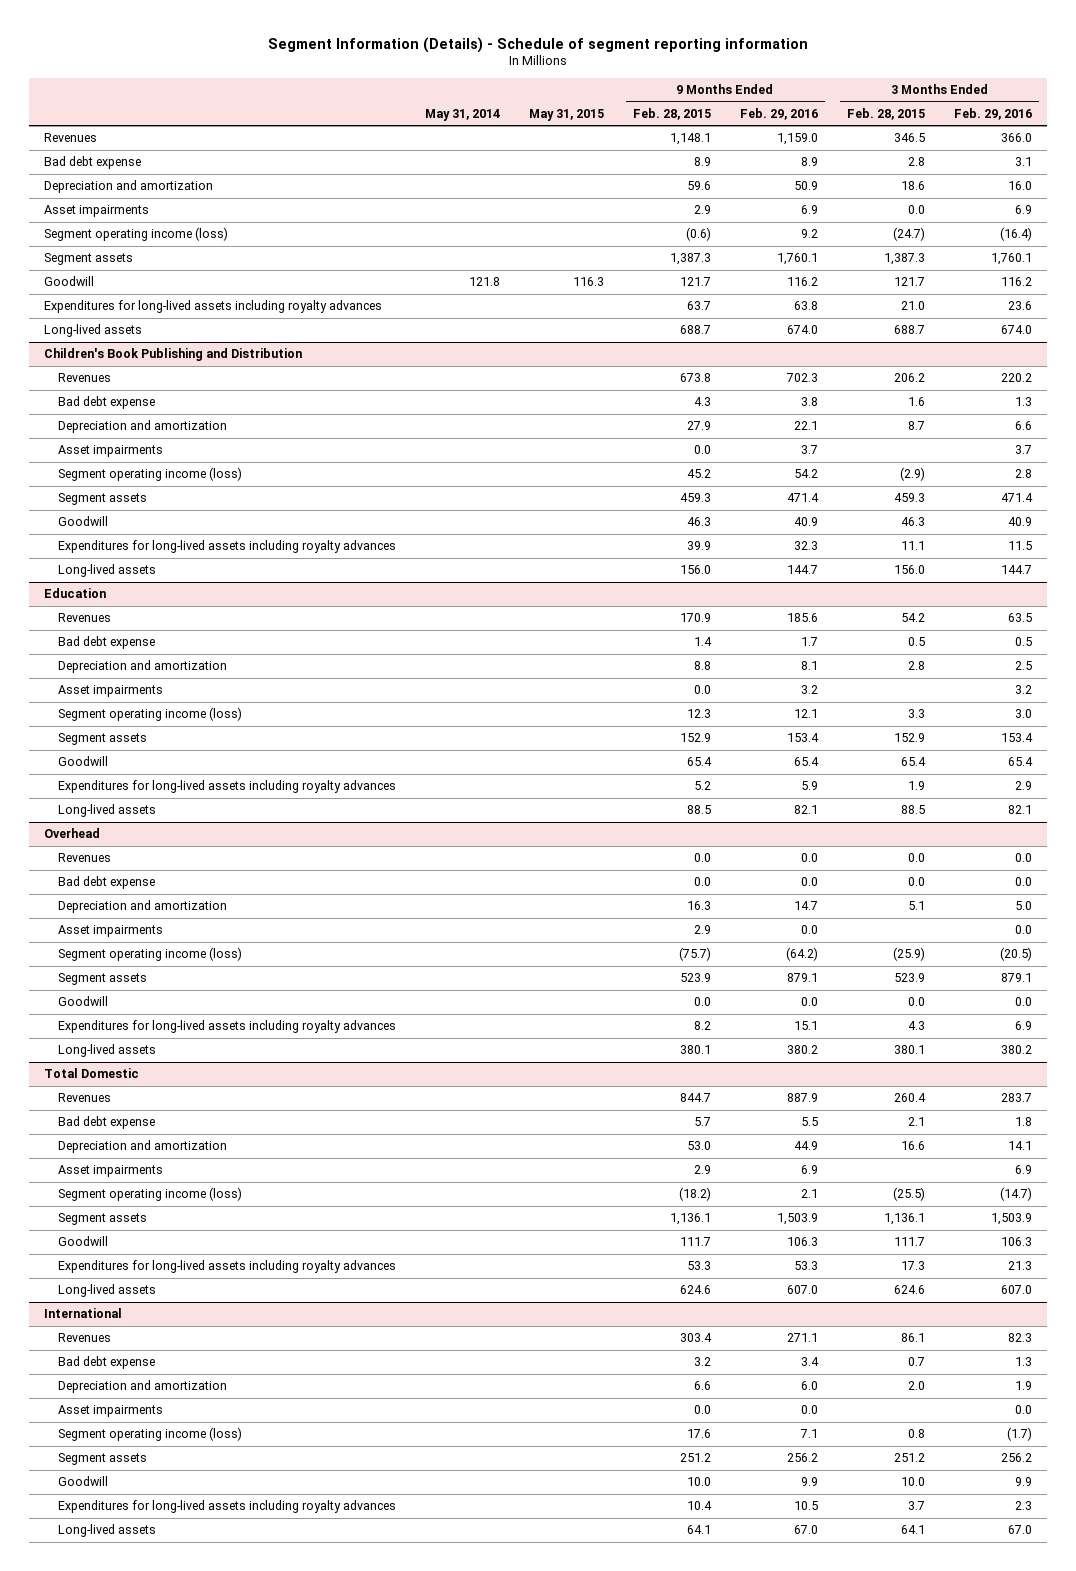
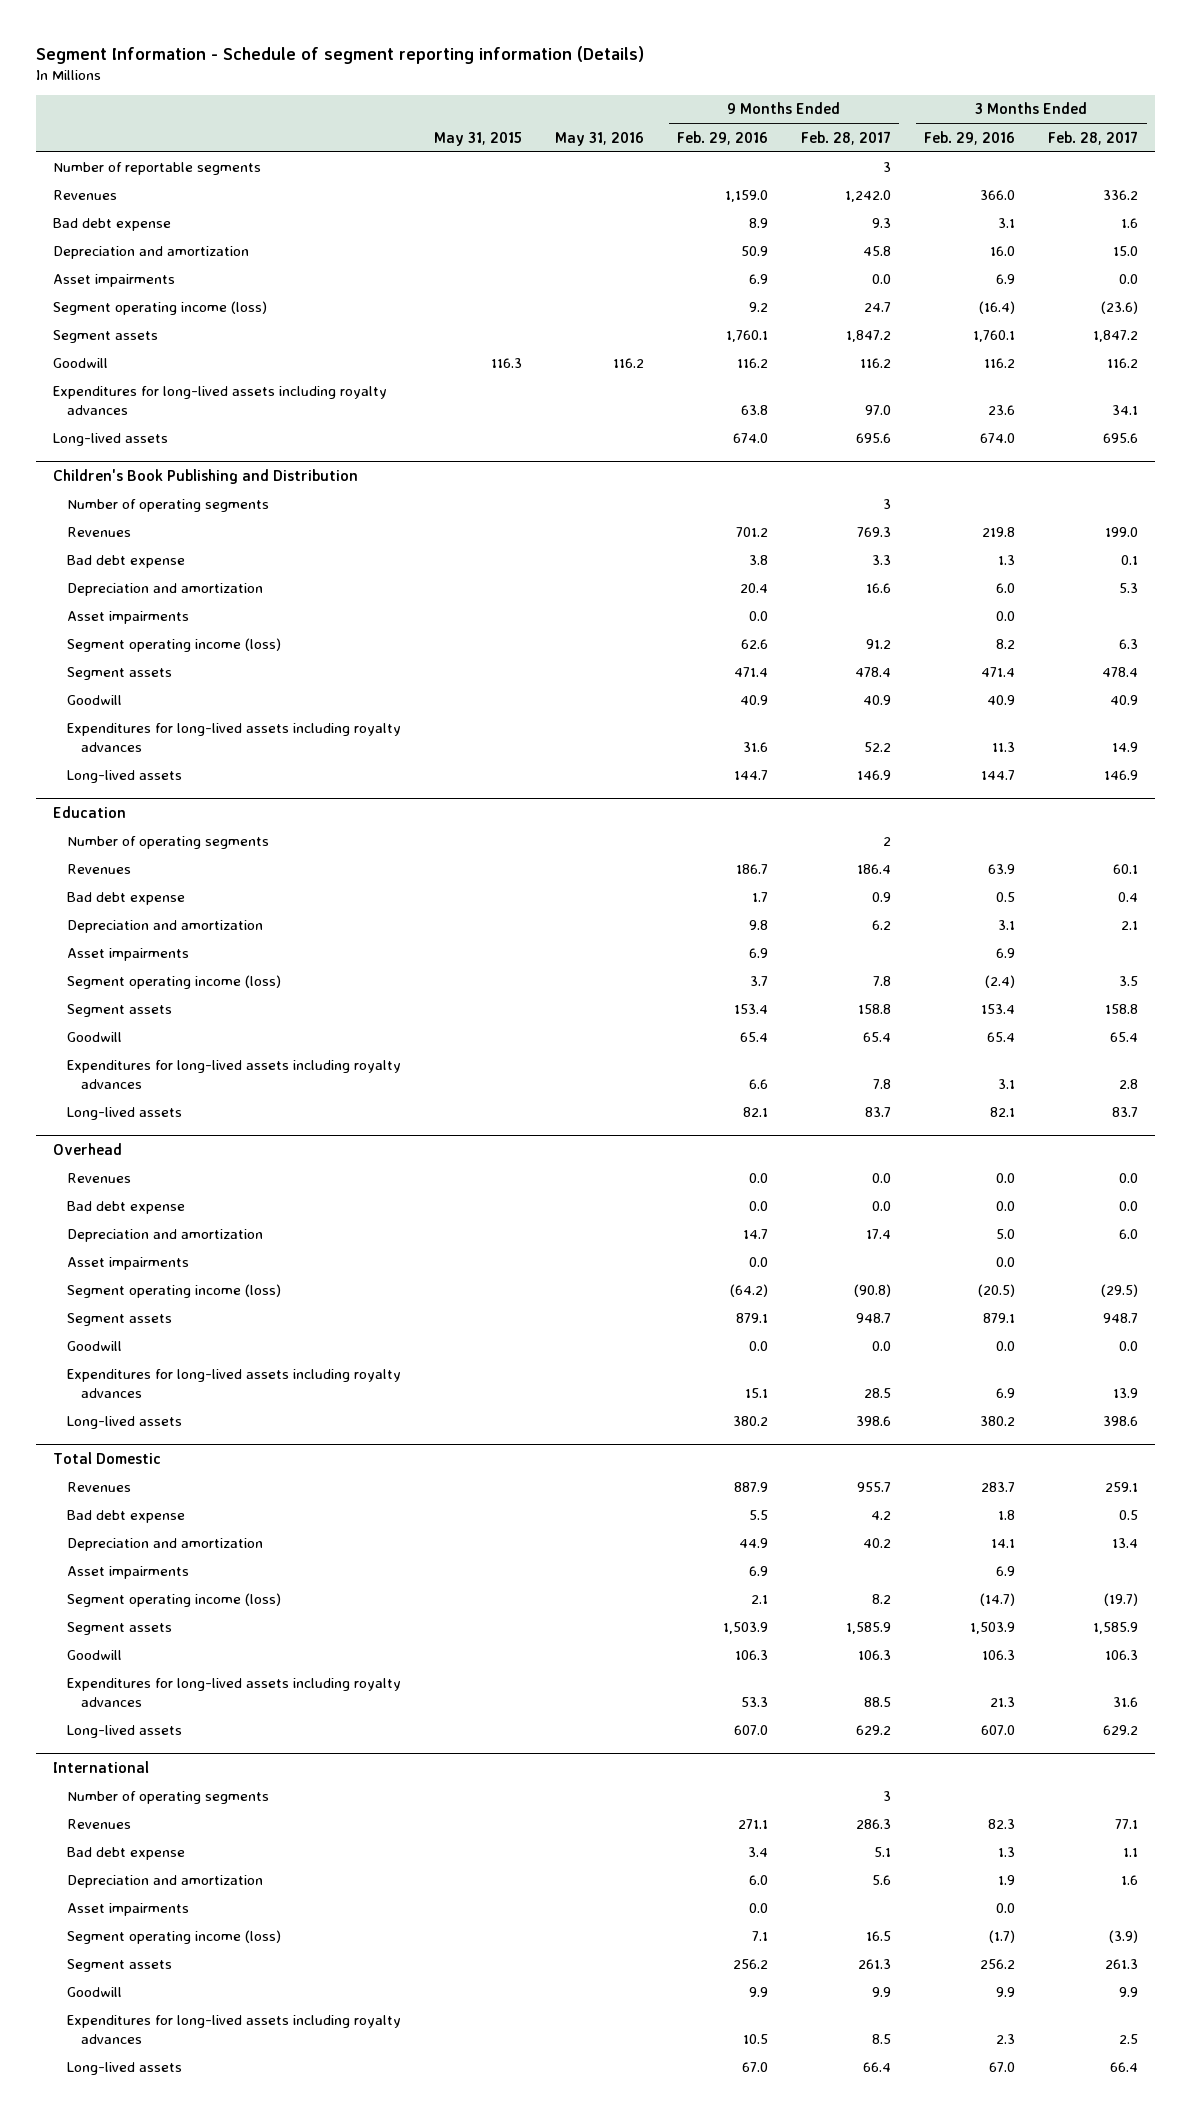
[267,36,808,53] Segment Information (Details) - Schedule of segment reporting information -> [36,45,645,64] Segment Information - Schedule of segment reporting information (Details)
[424,108,500,121] May 31, 2014 -> none
[632,107,711,120] Feb. 28, 2015 -> none
[847,107,926,120] Feb. 28, 2015 -> none
none -> [555,131,645,146] May 31, 2016
none -> [801,130,892,145] Feb. 28, 2017
none -> [1048,130,1139,145] Feb. 28, 2017
none -> [52,162,261,176] Number of reportable segments
none -> [67,499,270,513] Number of operating segments
[785,373,818,383] 702.3 -> [736,527,769,538] 701.2
[1001,373,1033,383] 220.2 -> [982,527,1016,538] 219.8
[793,421,818,431] 22.1 -> [740,583,769,594] 20.4
[1015,421,1033,431] 6.6 -> [996,583,1016,594] 6.0
[800,445,818,455] 3.7 -> [749,611,769,622] 0.0
[1015,445,1033,455] 3.7 -> [996,611,1016,622] 0.0
[793,469,818,479] 54.2 -> [741,639,769,650] 62.6
[1015,469,1033,479] 2.8 -> [996,639,1016,650] 8.2
[793,541,818,551] 32.3 -> [743,742,769,753] 31.6
[1008,541,1033,551] 11.5 -> [992,742,1016,753] 11.3
none -> [67,836,270,850] Number of operating segments
[786,613,818,623] 185.6 -> [736,864,769,875] 186.7
[1008,613,1033,623] 63.5 -> [988,864,1016,875] 63.9
[800,661,818,671] 8.1 -> [749,920,769,931] 9.8
[1015,661,1033,671] 2.5 -> [998,920,1016,931] 3.1
[800,685,818,695] 3.2 -> [749,948,769,959] 6.9
[1015,685,1033,695] 3.2 -> [996,948,1016,959] 6.9
[793,709,818,719] 12.1 -> [750,976,769,987] 3.7
[1015,709,1033,719] 3.0 -> [985,975,1016,989] (2.4)
[800,781,818,791] 5.9 -> [749,1079,769,1090] 6.6
[1015,781,1033,791] 2.9 -> [998,1079,1016,1090] 3.1
none -> [67,1791,270,1805] Number of operating segments

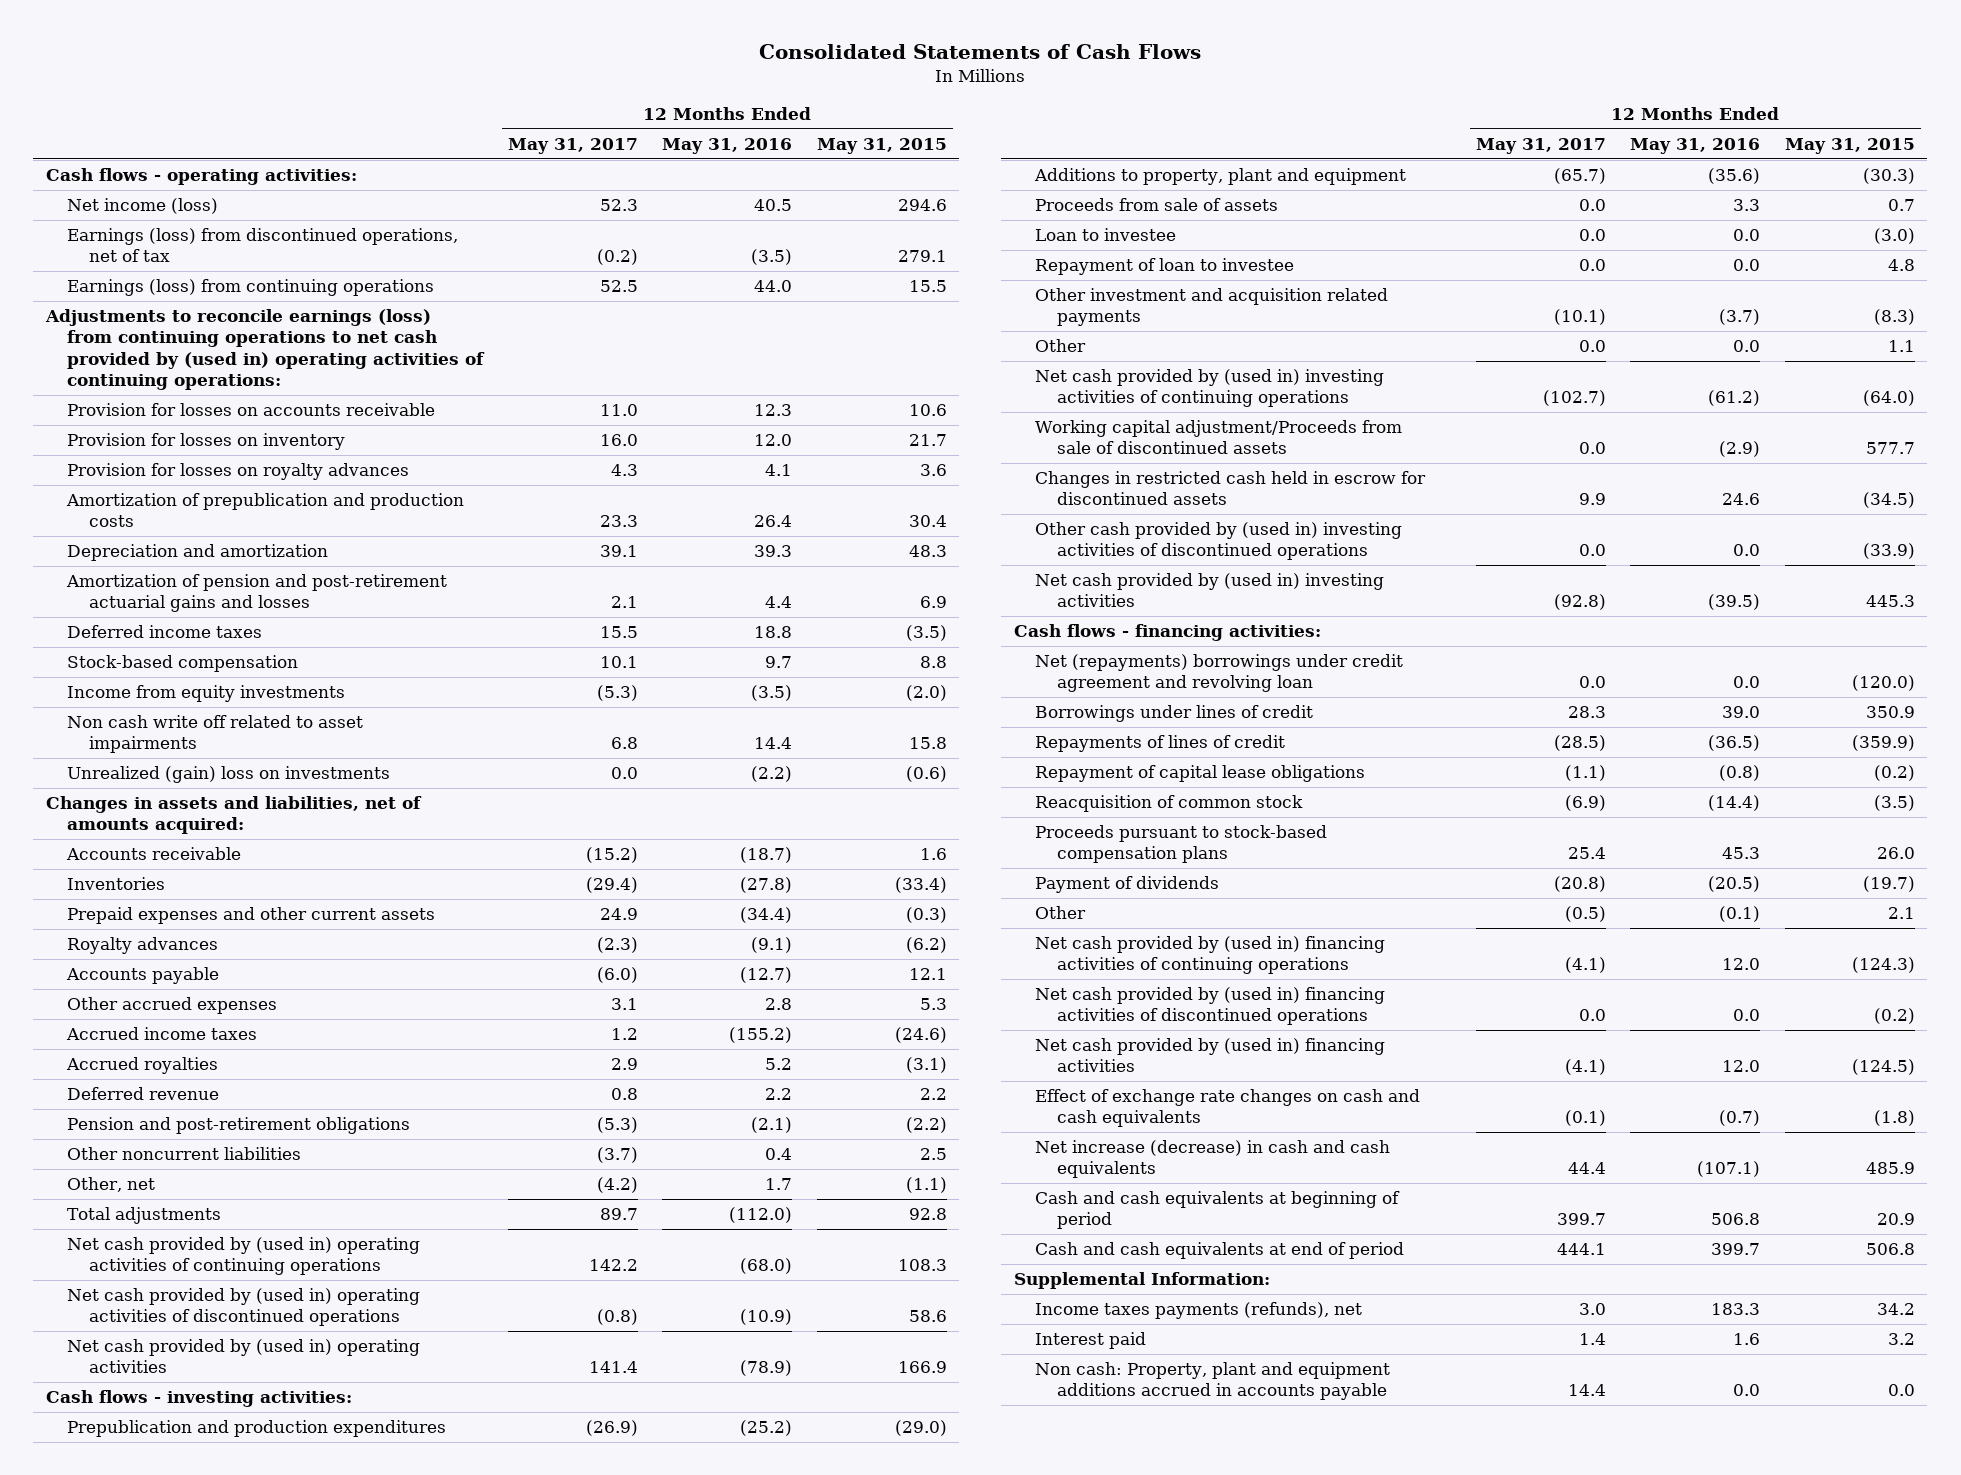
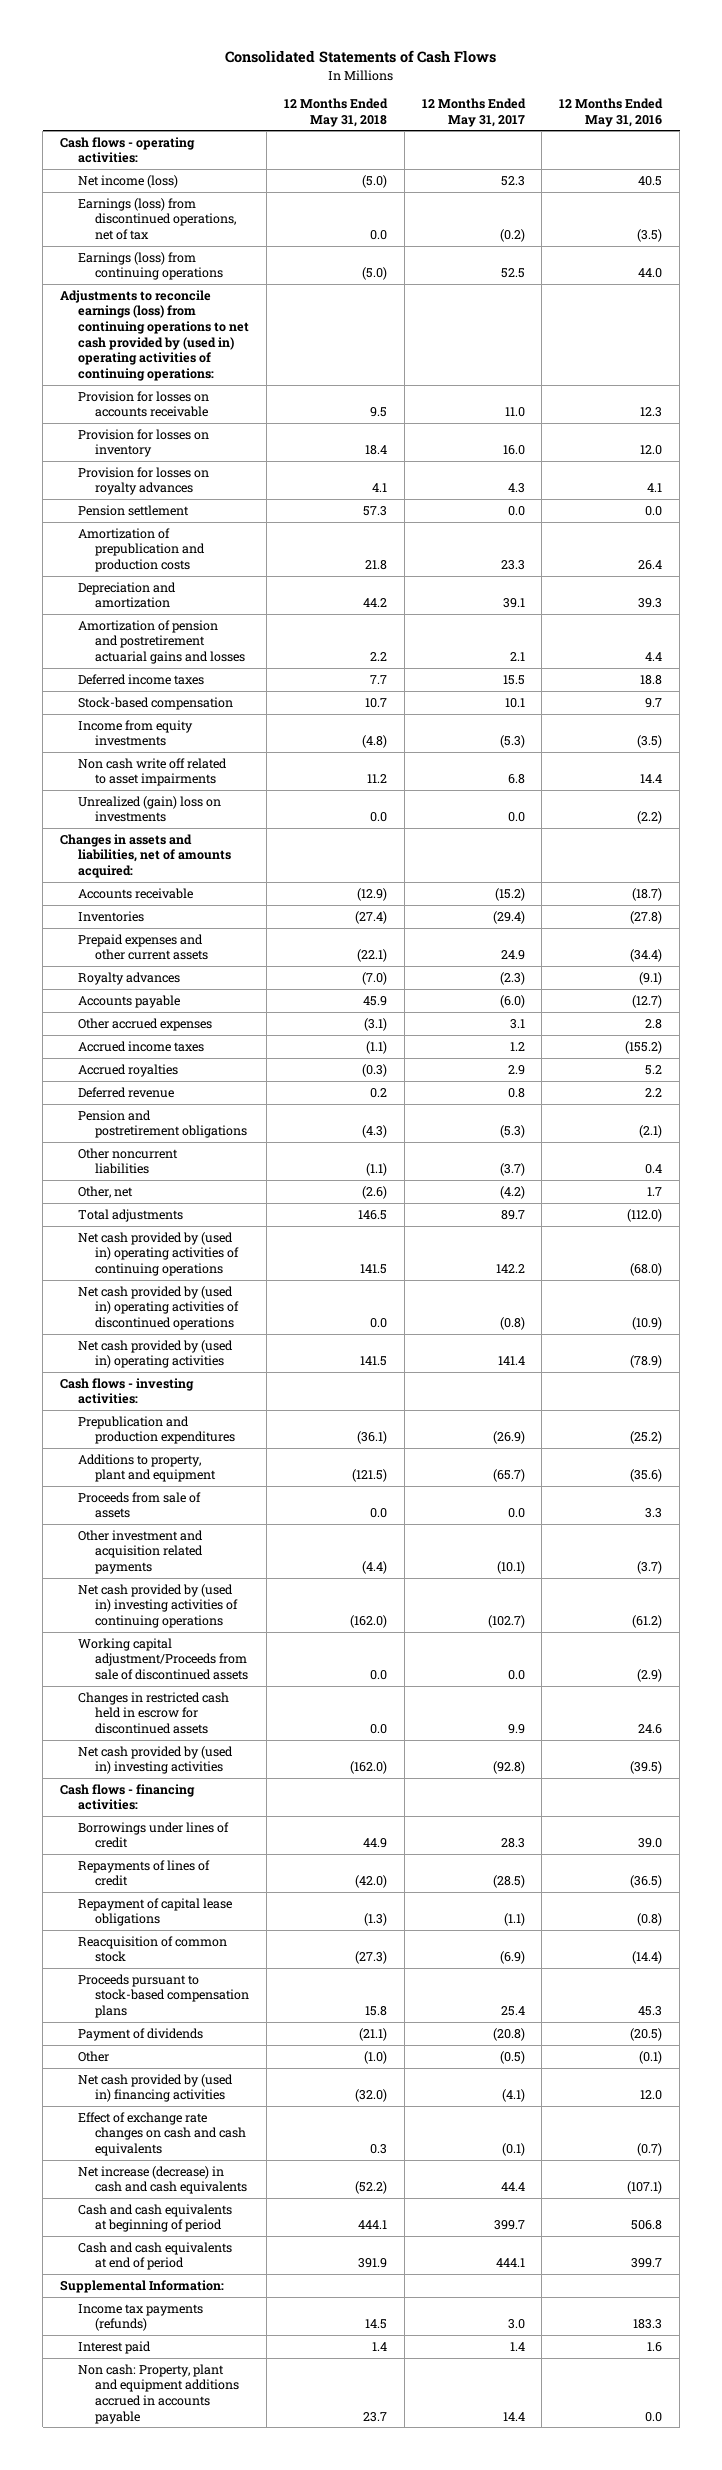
[817,137,948,154] May 31, 2015 -> none
none -> [283,98,388,127] 12 Months Ended May 31, 2018
none -> [77,504,189,516] Pension settlement
[66,574,448,613] Amortization of pension and post-retirement actuarial gains and losses -> [77,619,246,665] Amortization of pension and postretirement actuarial gains and losses
[67,1117,411,1135] Pension and post-retirement obligations -> [77,1109,248,1139] Pension and postretirement obligations
[1035,228,1177,242] Loan to investee -> none
[1035,258,1295,276] Repayment of loan to investee -> none
[1035,339,1087,353] Other -> none
[1035,522,1403,561] Other cash provided by (used in) investing activities of discontinued operations -> none
[1035,654,1404,693] Net (repayments) borrowings under credit agreement and revolving loan -> none
[1035,936,1386,975] Net cash provided by (used in) financing activities of continuing operations -> none
[1035,987,1386,1026] Net cash provided by (used in) financing activities of discontinued operations -> none
[1035,1302,1363,1320] Income taxes payments (refunds), net -> [77,2303,203,2332] Income tax payments (refunds)

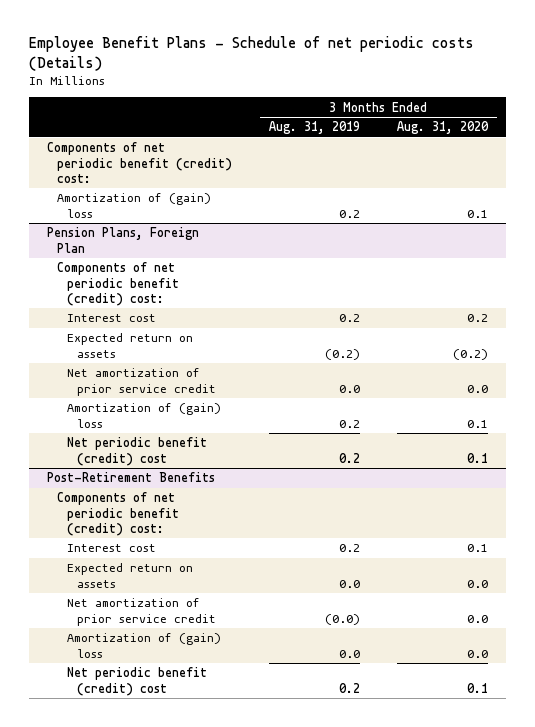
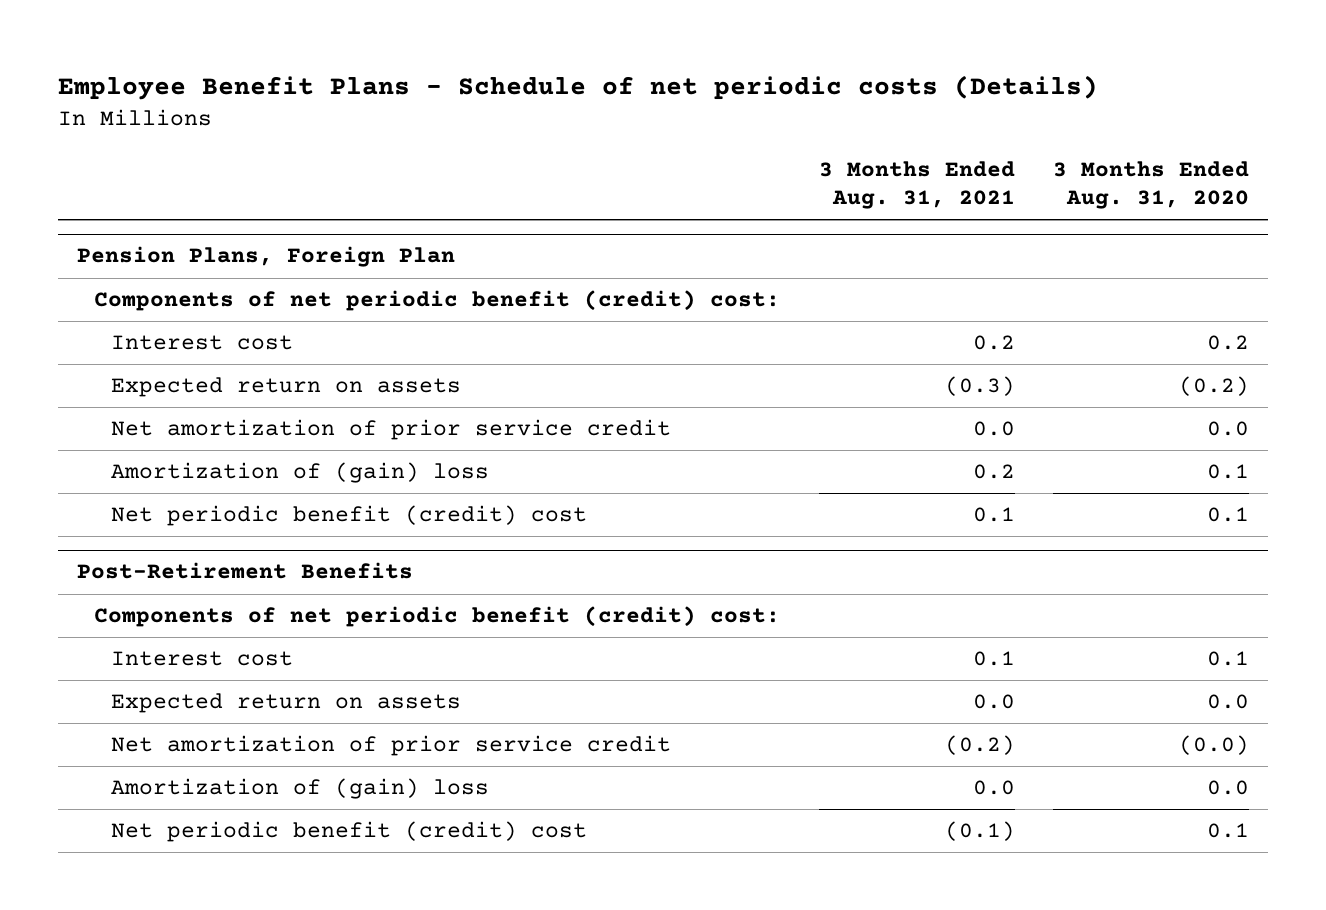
[268,121,360,135] Aug. 31, 2019 -> none
none -> [818,161,1015,210] 3 Months Ended Aug. 31, 2021
[47,142,233,183] Components of net periodic benefit (credit) cost: -> none
[57,193,212,218] Amortization of (gain) loss -> none
[466,614,488,623] 0.0 -> [1178,735,1249,756] (0.0)

